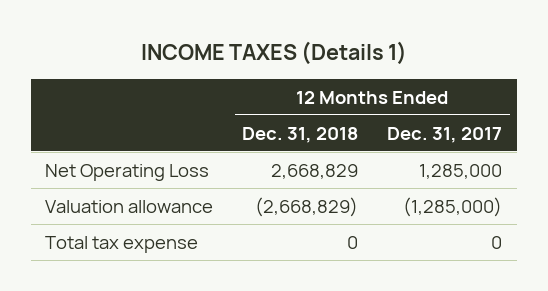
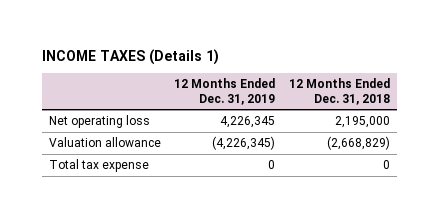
[387,126,503,143] Dec. 31, 2017 -> none
none -> [174,77,276,105] 12 Months Ended Dec. 31, 2019
[45,163,210,181] Net Operating Loss -> [48,115,150,129] Net operating loss
[271,163,359,179] 2,668,829 -> [334,116,390,129] 2,195,000

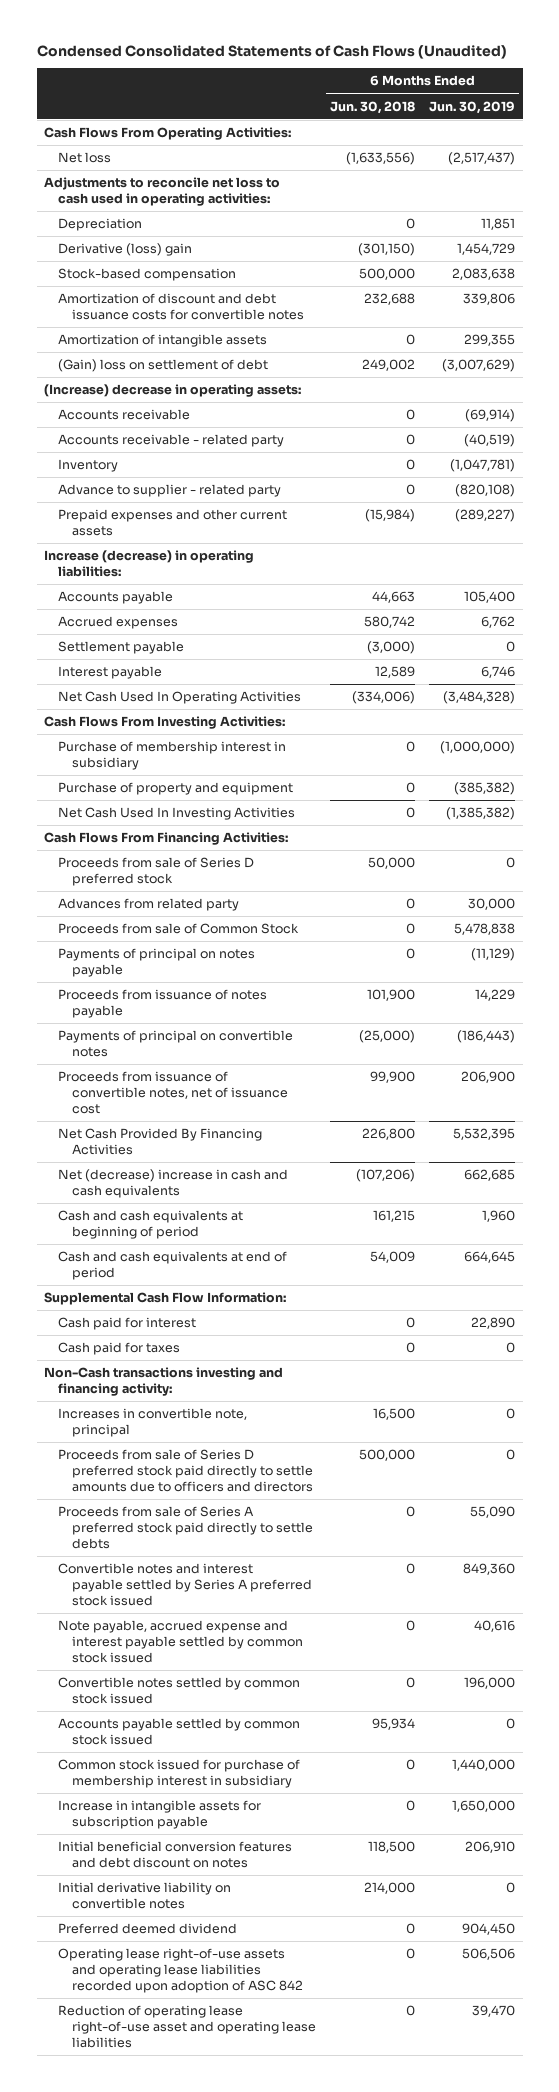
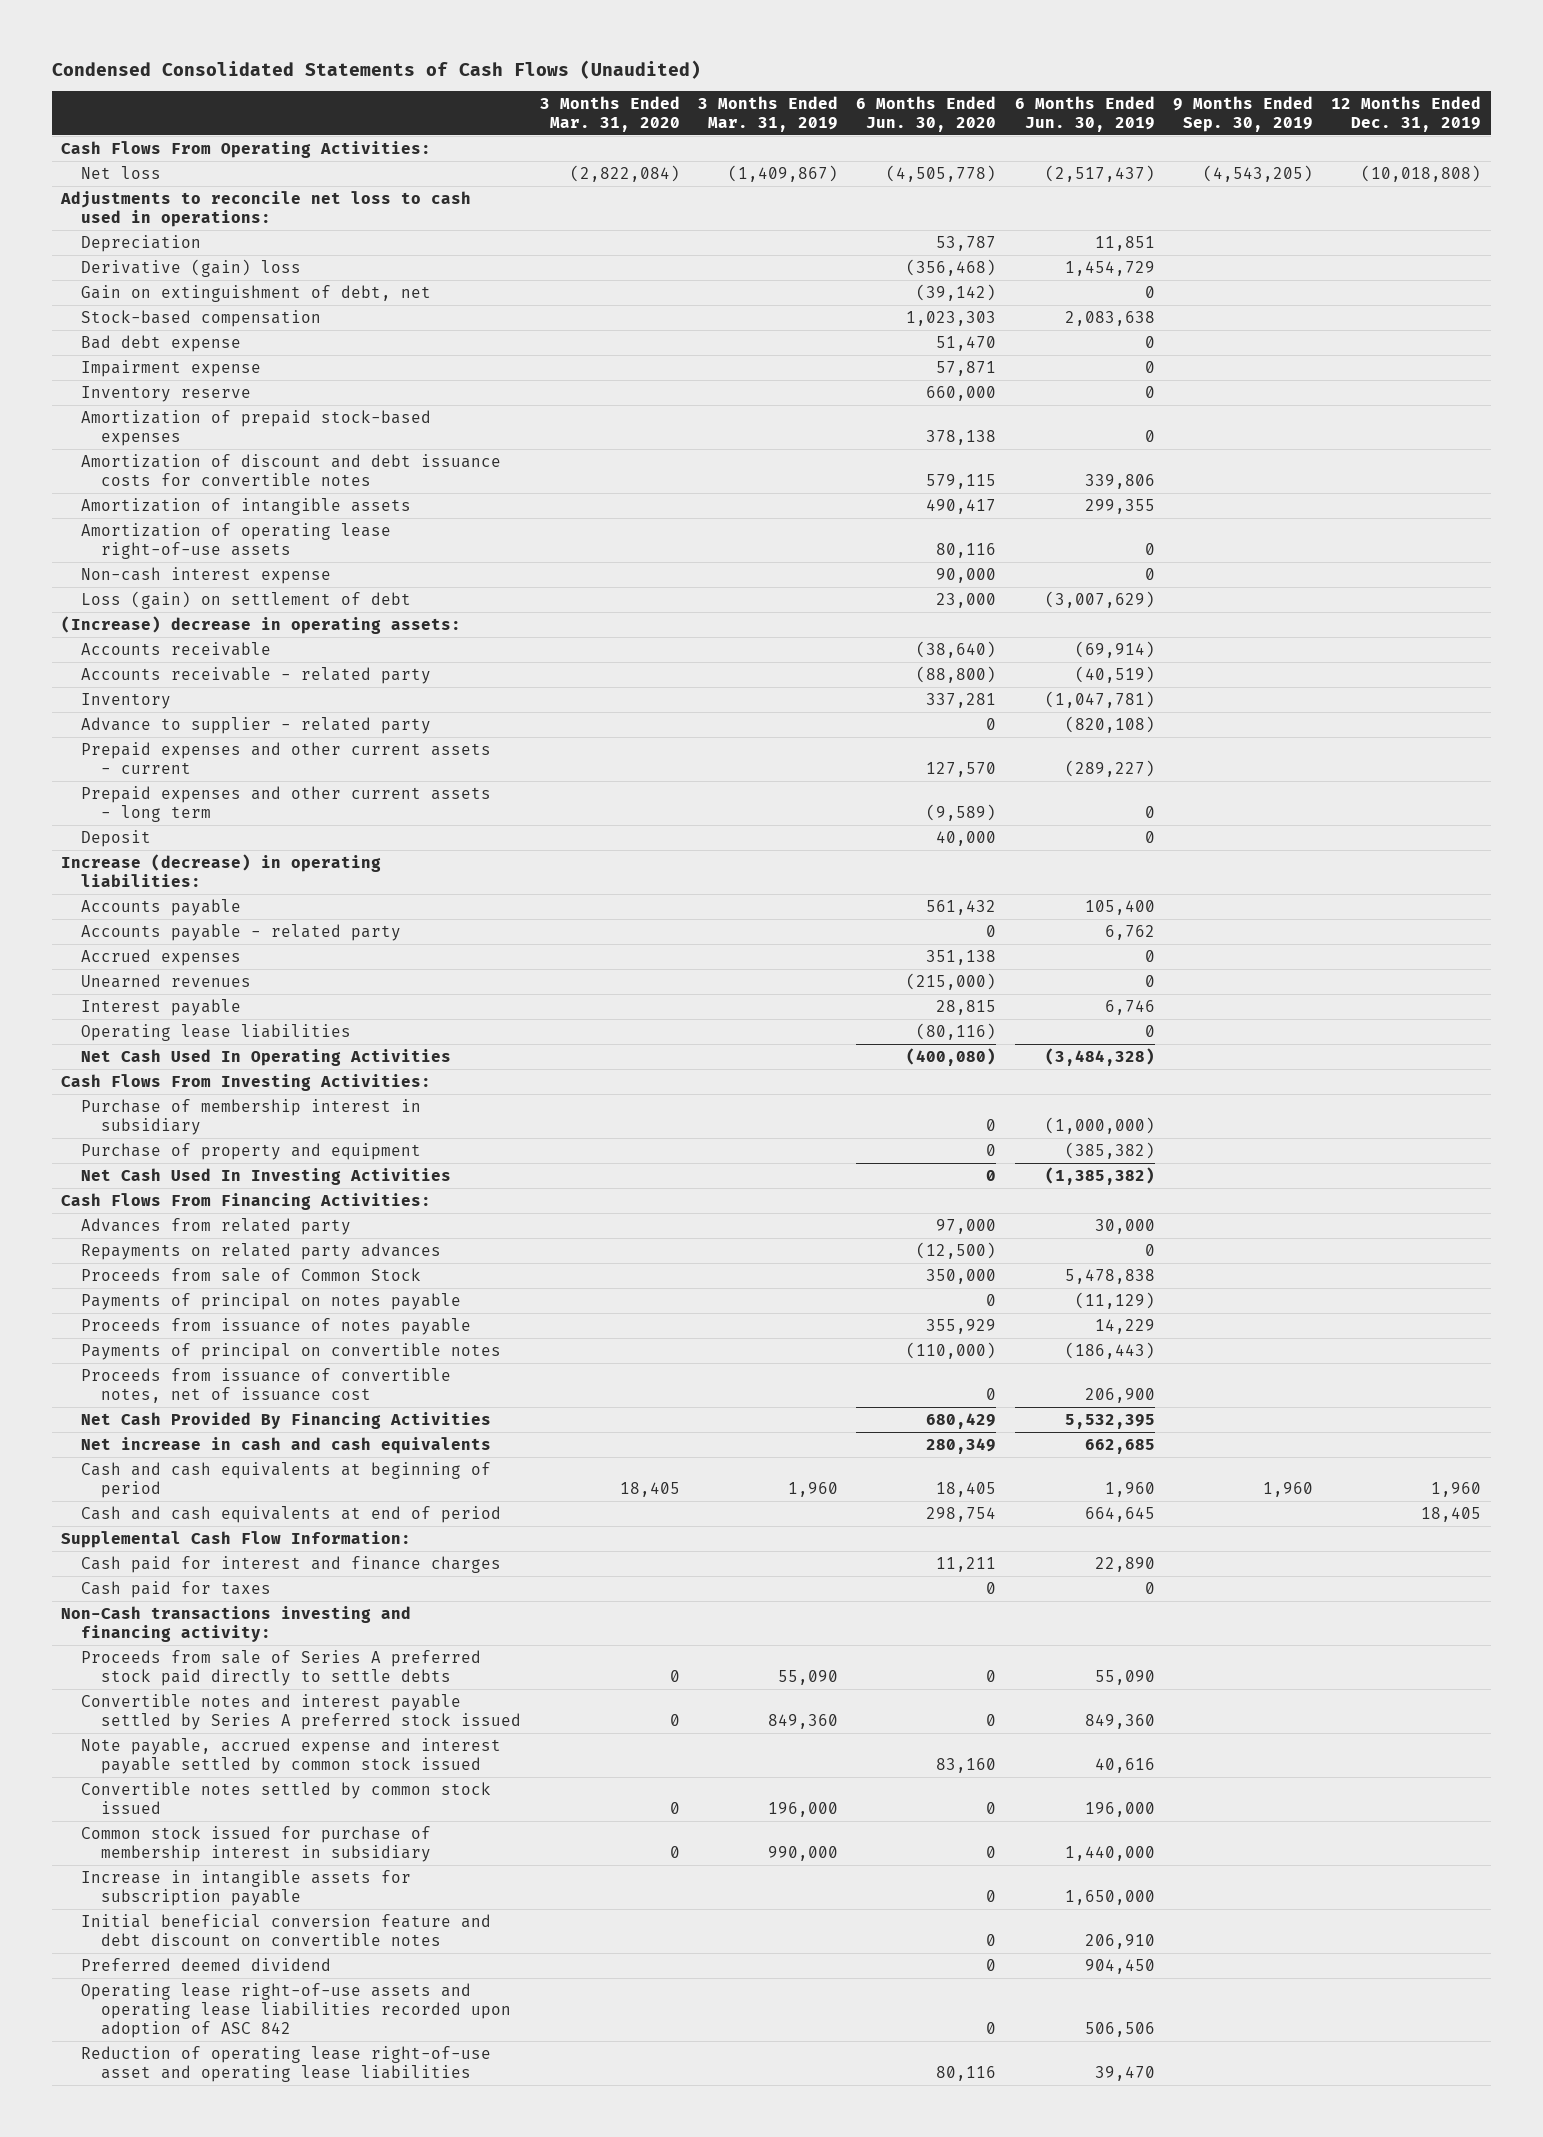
[330,100,416,114] Jun. 30, 2018 -> none
none -> [539,95,680,132] 3 Months Ended Mar. 31, 2020
none -> [697,95,838,132] 3 Months Ended Mar. 31, 2019
none -> [856,95,997,132] 6 Months Ended Jun. 30, 2020
none -> [1173,95,1314,132] 9 Months Ended Sep. 30, 2019
none -> [1331,95,1482,132] 12 Months Ended Dec. 31, 2019
[43,177,280,207] Adjustments to reconcile net loss to cash used in operating activities: -> [60,190,472,227] Adjustments to reconcile net loss to cash used in operations:
[57,243,192,257] Derivative (loss) gain -> [81,258,302,277] Derivative (gain) loss
none -> [81,284,432,302] Gain on extinguishment of debt, net
none -> [81,334,242,352] Bad debt expense
none -> [81,359,262,377] Impairment expense
none -> [81,385,252,402] Inventory reserve
none -> [81,409,432,446] Amortization of prepaid stock-based expenses
none -> [81,522,392,559] Amortization of operating lease right-of-use assets
none -> [81,566,332,584] Non-cash interest expense
[57,359,268,373] (Gain) loss on settlement of debt -> [81,590,412,609] Loss (gain) on settlement of debt
[57,509,287,537] Prepaid expenses and other current assets -> [81,741,492,774] Prepaid expenses and other current assets - current
none -> [81,785,492,822] Prepaid expenses and other current assets - long term
none -> [81,829,152,847] Deposit
[57,641,184,655] Settlement payable -> none
none -> [81,923,402,941] Accounts payable - related party
[481,616,516,629] 6,762 -> [1144,949,1155,962] 0
none -> [81,973,252,988] Unearned revenues
none -> [81,1023,352,1041] Operating lease liabilities
[57,857,254,887] Proceeds from sale of Series D preferred stock -> none
none -> [81,1242,442,1260] Repayments on related party advances
[57,1169,288,1199] Net (decrease) increase in cash and cash equivalents -> [81,1436,492,1454] Net increase in cash and cash equivalents
[57,1317,196,1331] Cash paid for interest -> [81,1555,502,1573] Cash paid for interest and finance charges
[57,1408,247,1438] Increases in convertible note, principal -> none
[57,1449,313,1493] Proceeds from sale of Series D preferred stock paid directly to settle amounts due to officers and directors -> none
[57,1718,300,1746] Accounts payable settled by common stock issued -> none
[57,1882,231,1910] Initial derivative liability on convertible notes -> none
[57,1841,292,1869] Initial beneficial conversion features and debt discount on notes -> [81,1913,492,1946] Initial beneficial conversion feature and debt discount on convertible notes

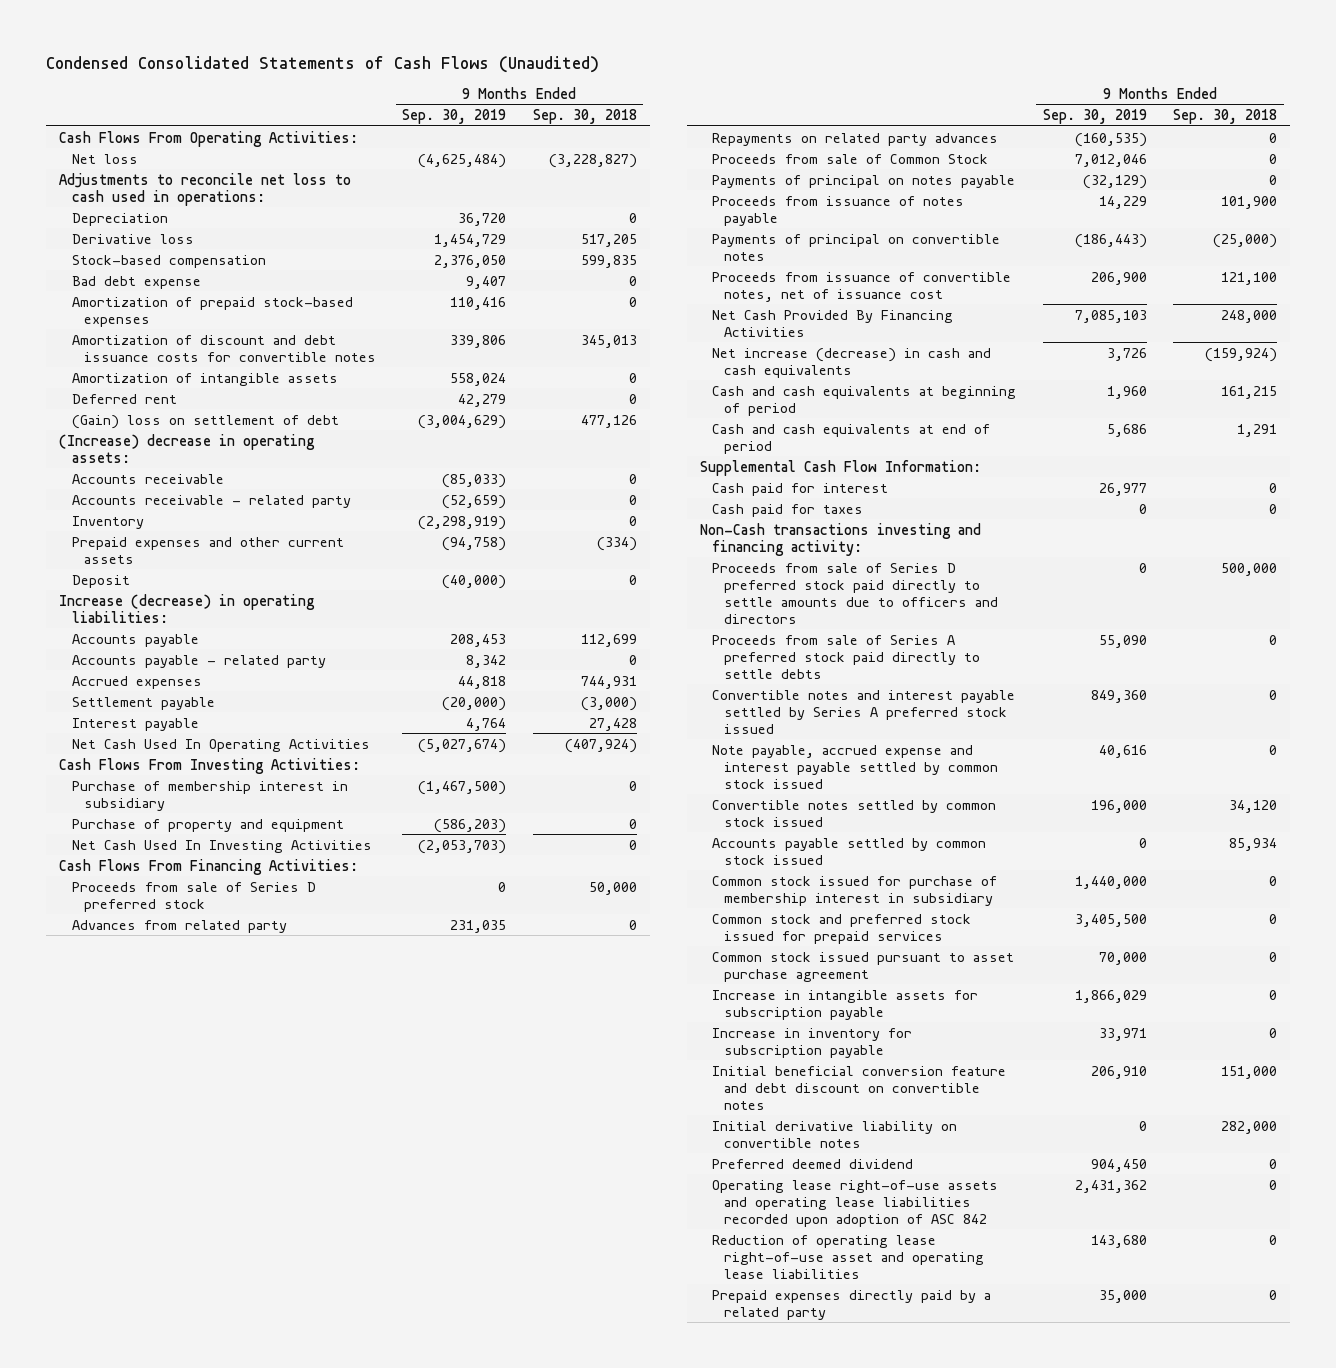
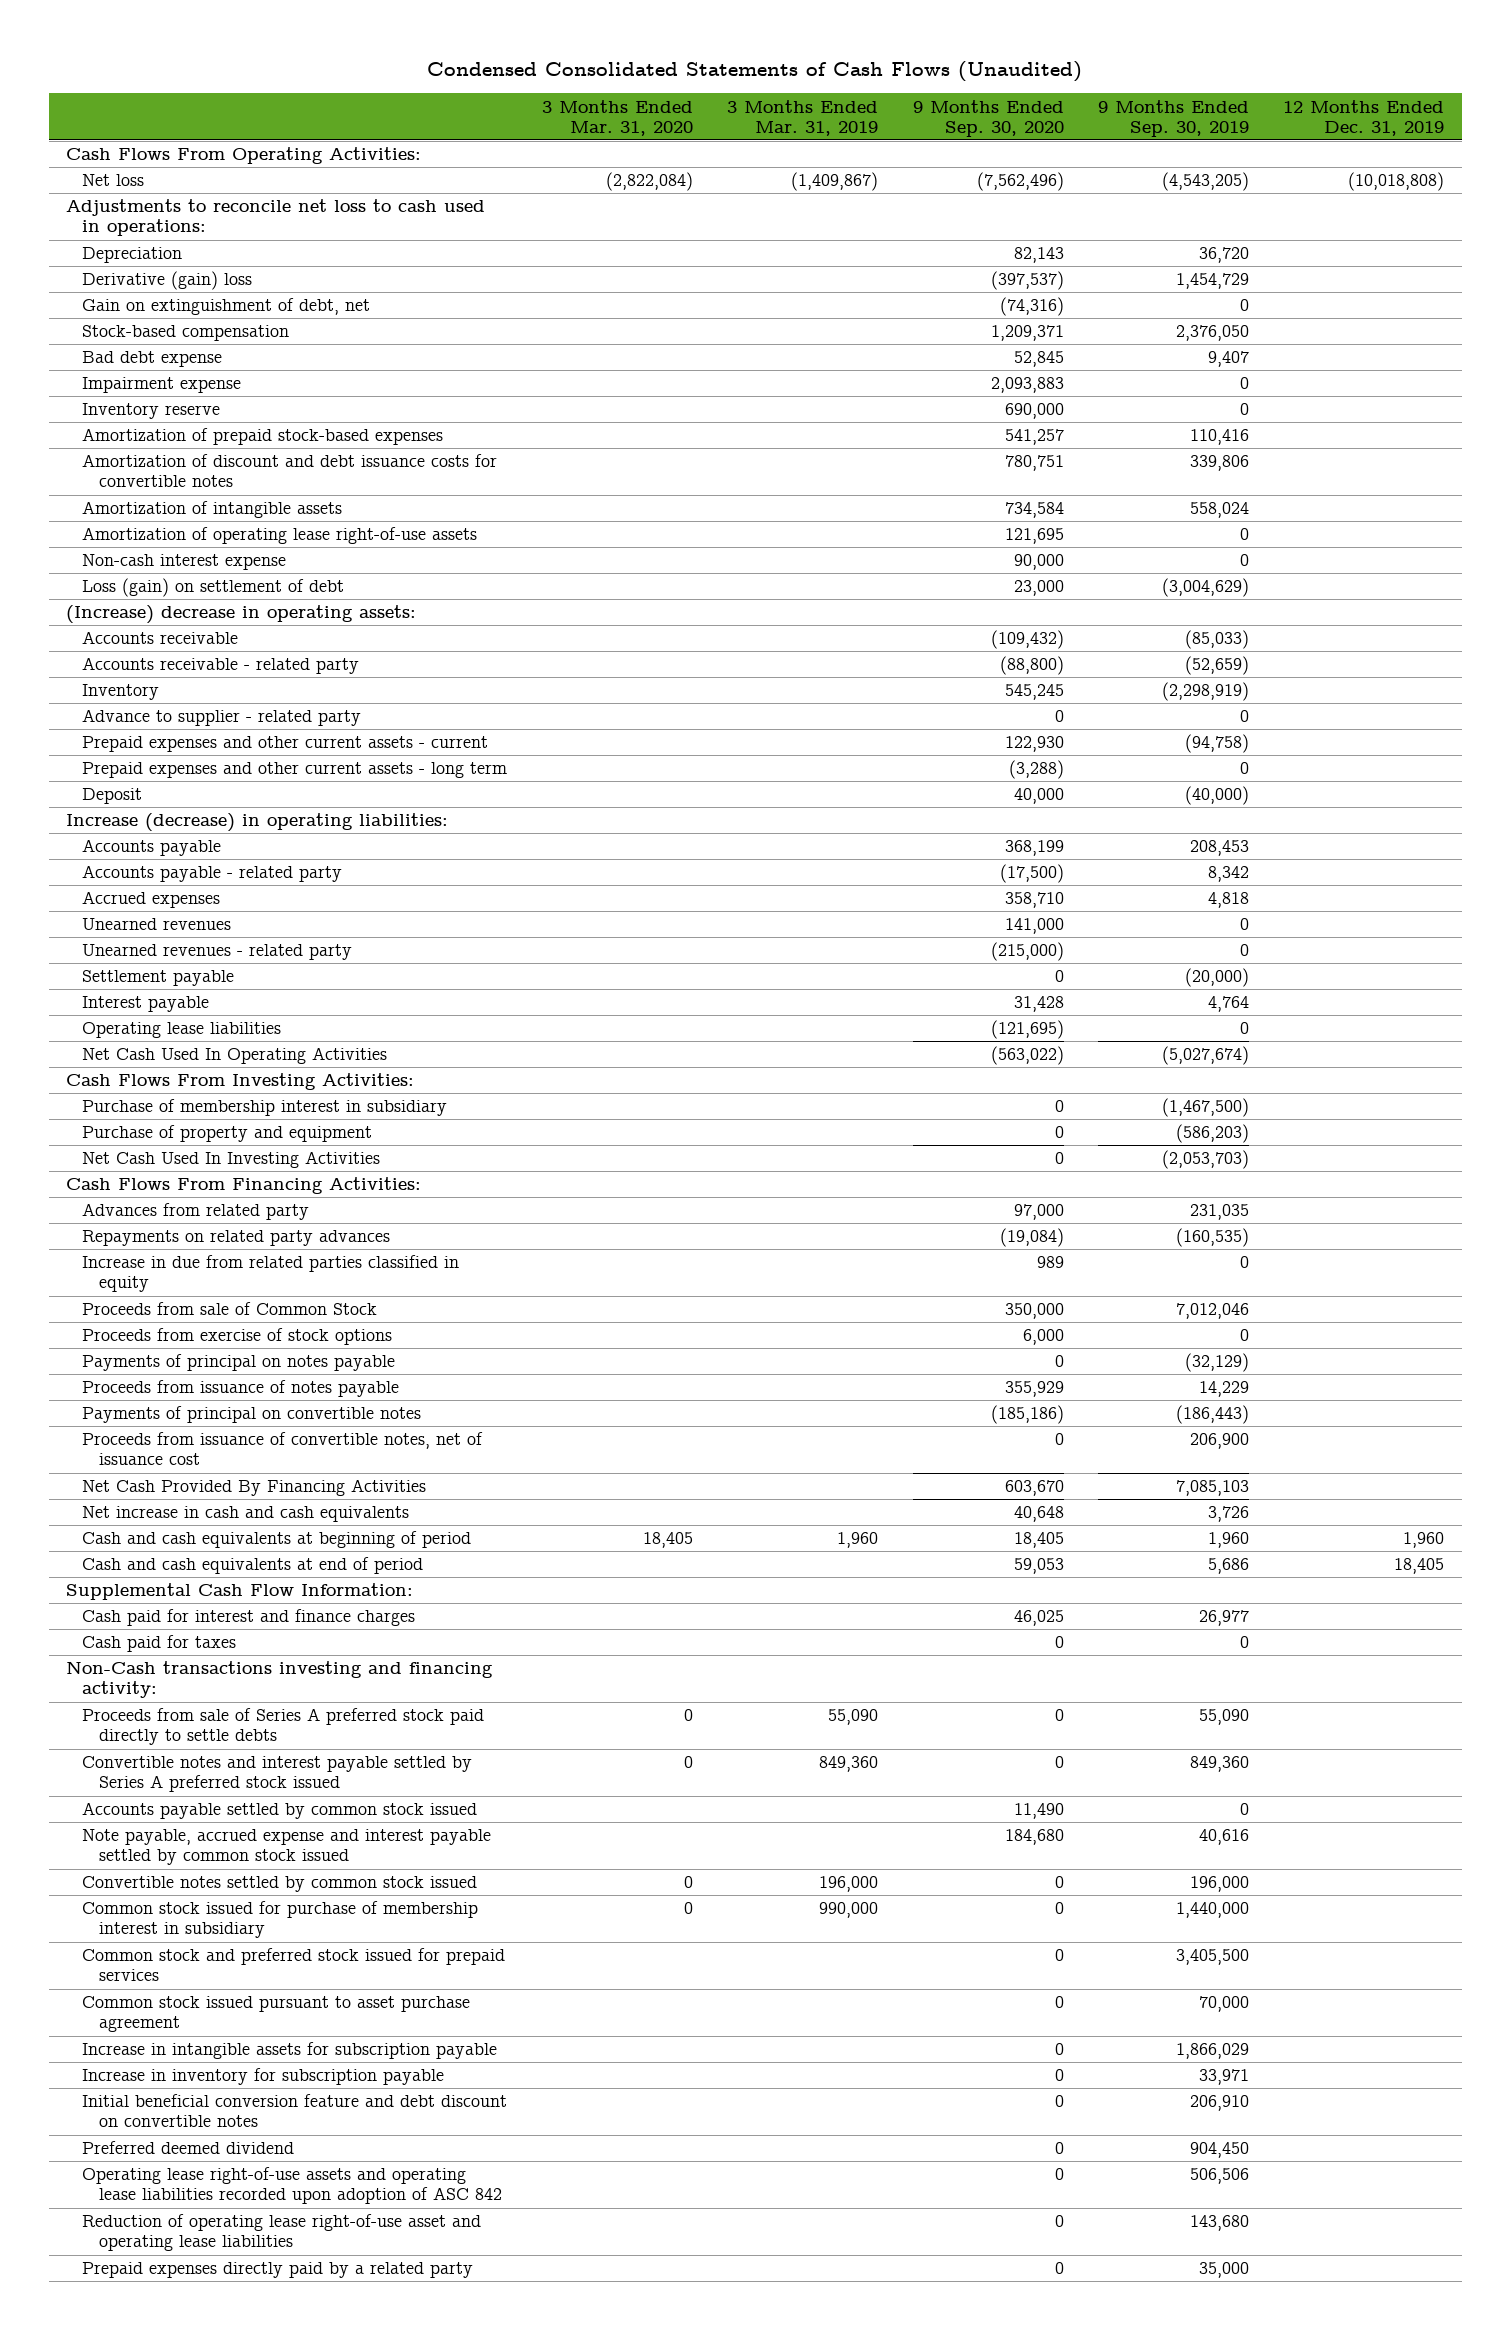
[532,109,637,125] Sep. 30, 2018 -> none
none -> [541,99,693,136] 3 Months Ended Mar. 31, 2020
none -> [727,99,879,136] 3 Months Ended Mar. 31, 2019
none -> [912,99,1064,137] 9 Months Ended Sep. 30, 2020
none -> [1283,99,1445,136] 12 Months Ended Dec. 31, 2019
[418,153,507,168] (4,625,484) -> [1161,172,1249,192] (4,543,205)
[71,233,194,244] Derivative loss -> [82,271,253,291] Derivative (gain) loss
none -> [82,298,371,316] Gain on extinguishment of debt, net
none -> [82,377,242,394] Impairment expense
none -> [82,403,221,420] Inventory reserve
[71,393,177,404] Deferred rent -> none
none -> [82,527,478,545] Amortization of operating lease right-of-use assets
none -> [82,554,287,571] Non-cash interest expense
[71,414,339,429] (Gain) loss on settlement of debt -> [82,578,345,598] Loss (gain) on settlement of debt
none -> [82,709,362,727] Advance to supplier - related party
[71,536,344,564] Prepaid expenses and other current assets -> [82,736,489,753] Prepaid expenses and other current assets - current
none -> [82,762,508,779] Prepaid expenses and other current assets - long term
[458,675,507,689] 44,818 -> [1207,892,1249,909] 4,818
none -> [82,918,232,931] Unearned revenues
none -> [82,944,353,961] Unearned revenues - related party
none -> [82,1022,282,1039] Operating lease liabilities
[71,881,316,912] Proceeds from sale of Series D preferred stock -> none
none -> [82,1255,460,1293] Increase in due from related parties classified in equity
none -> [82,1328,393,1346] Proceeds from exercise of stock options
[712,347,992,378] Net increase (decrease) in cash and cash equivalents -> [82,1506,410,1523] Net increase in cash and cash equivalents
[712,482,889,496] Cash paid for interest -> [82,1609,416,1627] Cash paid for interest and finance charges
[712,562,999,624] Proceeds from sale of Series D preferred stock paid directly to settle amounts due to officers and directors -> none
[712,837,987,865] Accounts payable settled by common stock issued -> [82,1802,478,1820] Accounts payable settled by common stock issued
[712,1120,958,1148] Initial derivative liability on convertible notes -> none
[1074,1179,1147,1193] 2,431,362 -> [1189,2168,1249,2185] 506,506

